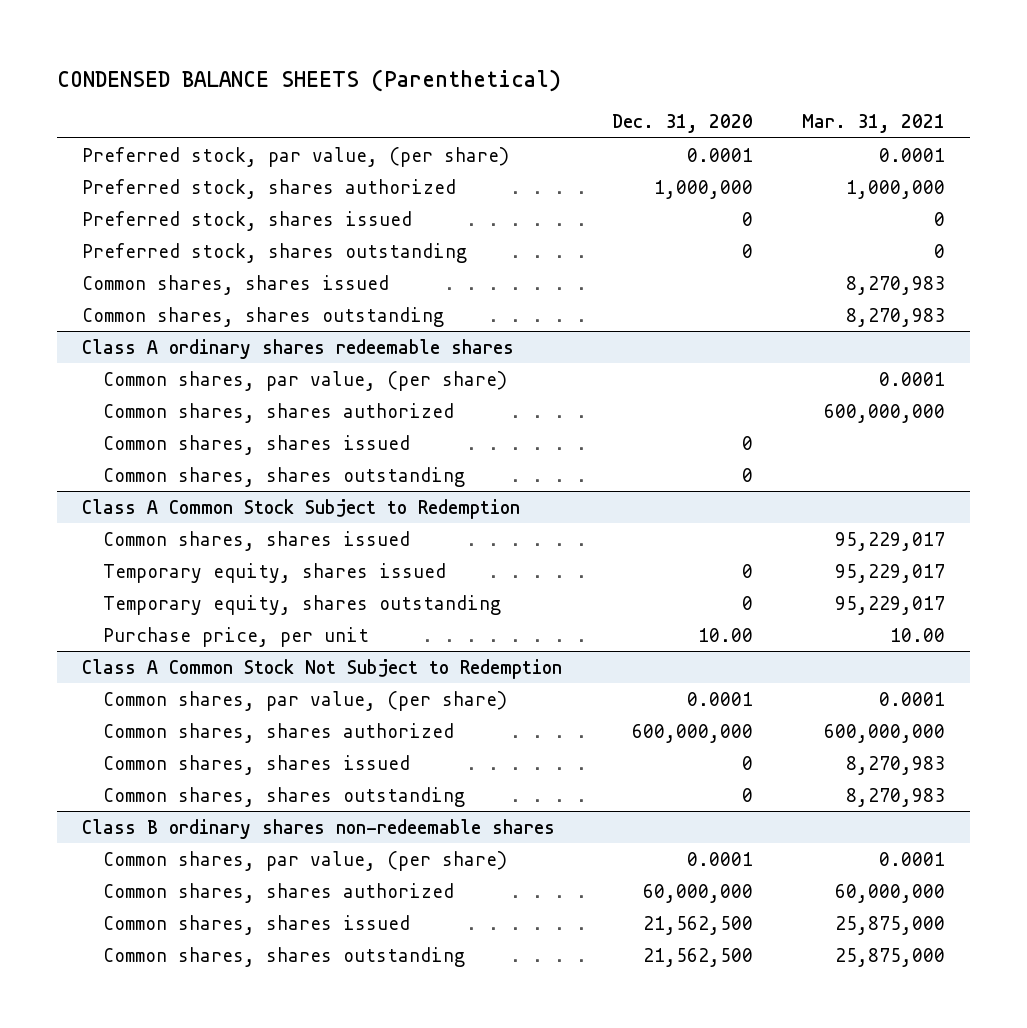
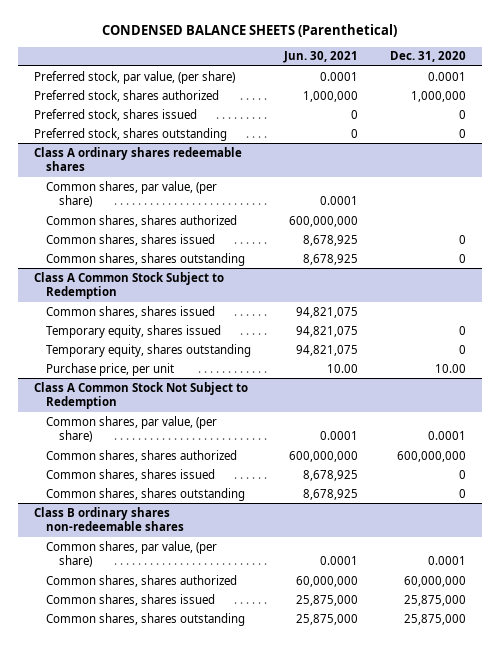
[802,114,946,134] Mar. 31, 2021 -> none
none -> [282,51,358,64] Jun. 30, 2021
[81,274,389,295] Common shares, shares issued -> none
[81,306,444,327] Common shares, shares outstanding -> none
[642,915,753,935] 21,562,500 -> [404,594,467,606] 25,875,000
[642,947,753,967] 21,562,500 -> [404,613,467,625] 25,875,000

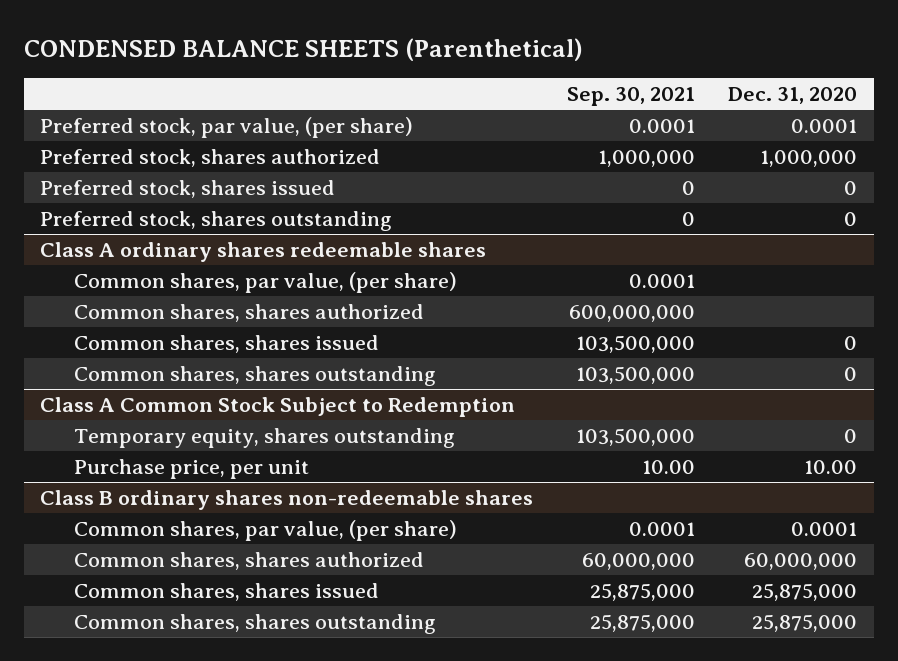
[282,51,358,64] Jun. 30, 2021 -> none
none -> [566,87,695,107] Sep. 30, 2021
[46,305,216,318] Common shares, shares issued -> none
[46,324,222,338] Temporary equity, shares issued -> none
[33,381,248,410] Class A Common Stock Not Subject to Redemption -> none
[46,415,218,443] Common shares, par value, (per share) -> none
[46,449,238,462] Common shares, shares authorized -> none
[46,468,216,481] Common shares, shares issued -> none
[46,487,246,501] Common shares, shares outstanding -> none

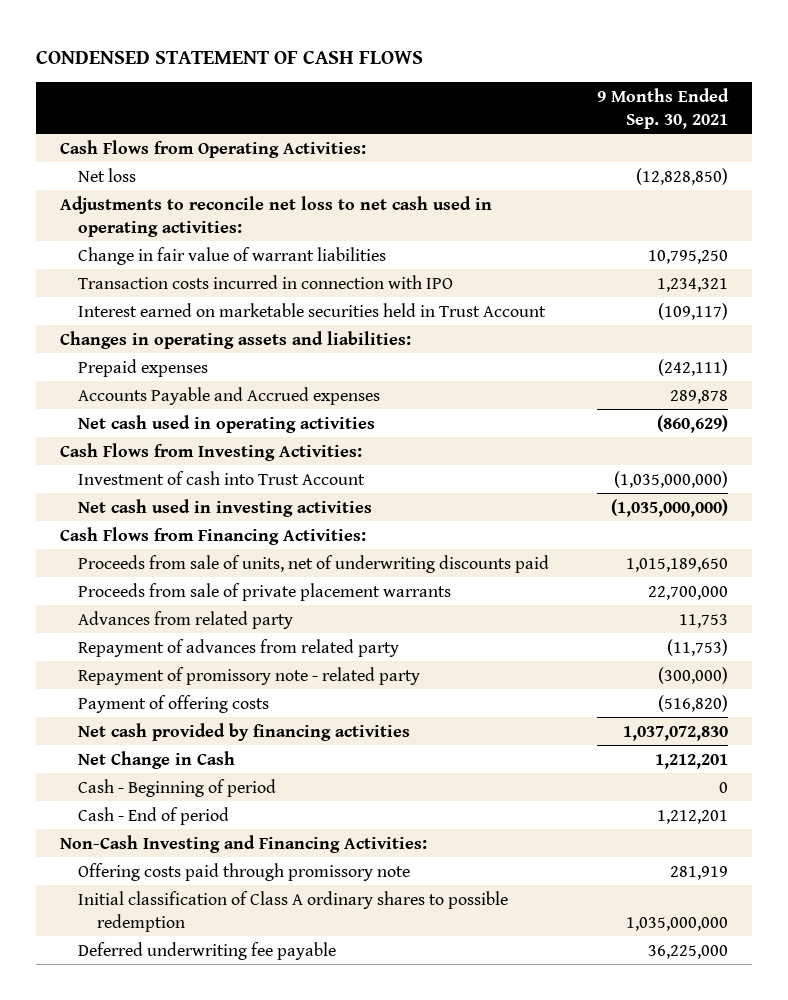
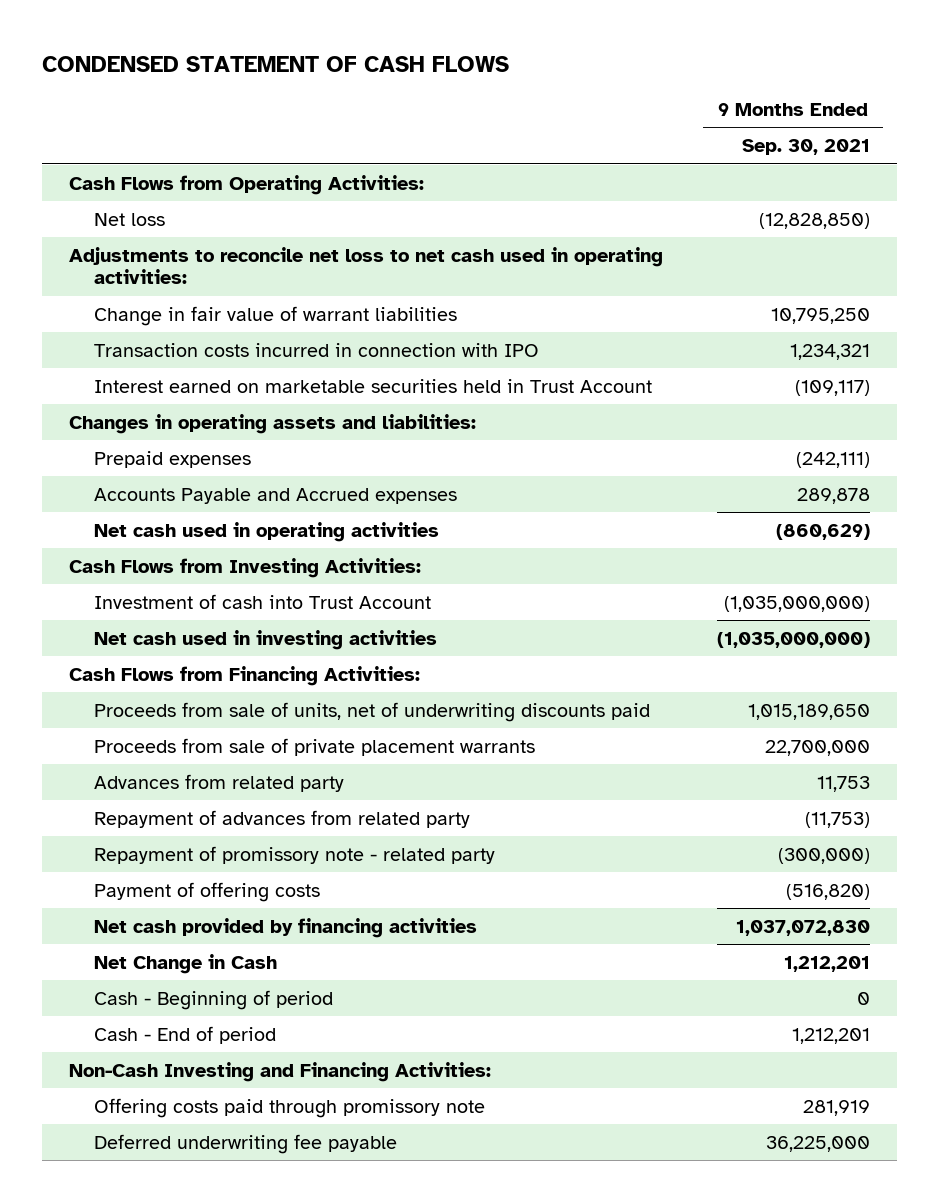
[78,890,509,932] Initial classification of Class A ordinary shares to possible redemption -> none

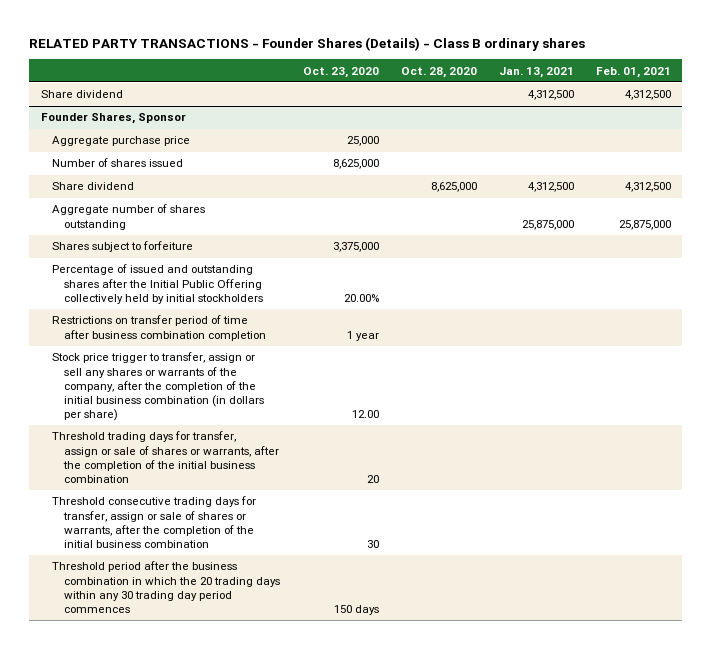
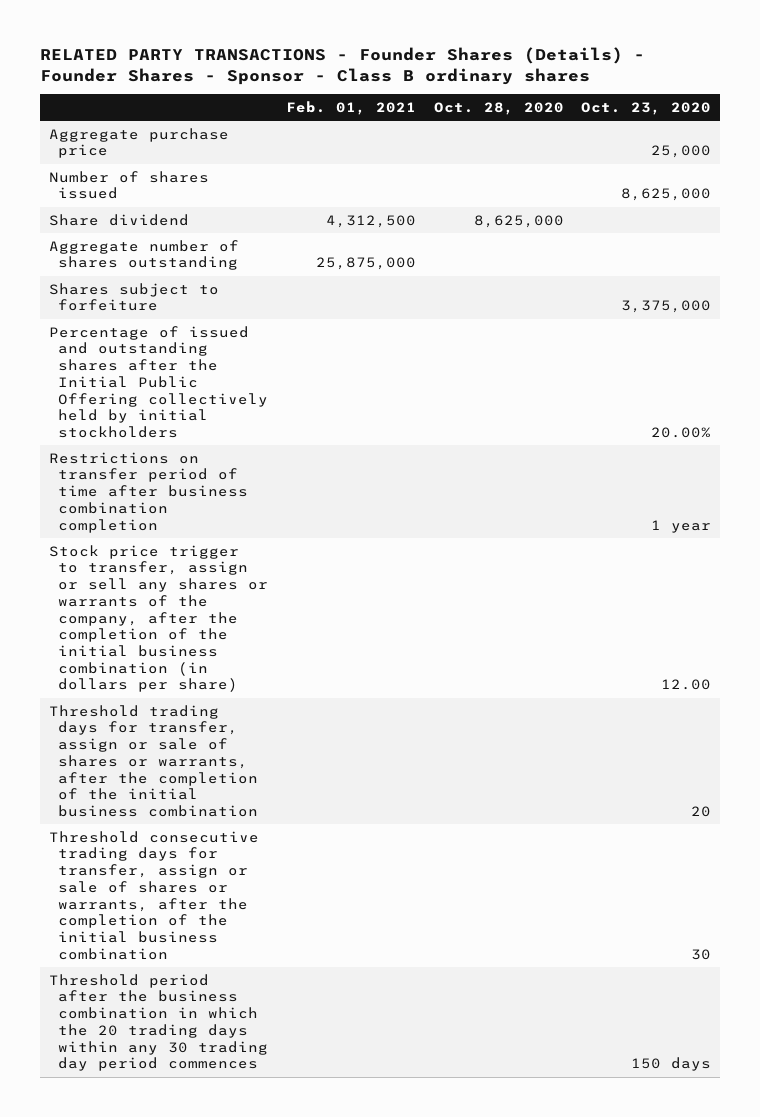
[29,36,586,51] RELATED PARTY TRANSACTIONS - Founder Shares (Details) - Class B ordinary shares -> [39,47,645,85] RELATED PARTY TRANSACTIONS - Founder Shares (Details) - Founder Shares - Sponsor - Class B ordinary shares
[498,66,574,78] Jan. 13, 2021 -> none
[40,90,123,99] Share dividend -> none
[40,113,186,125] Founder Shares, Sponsor -> none

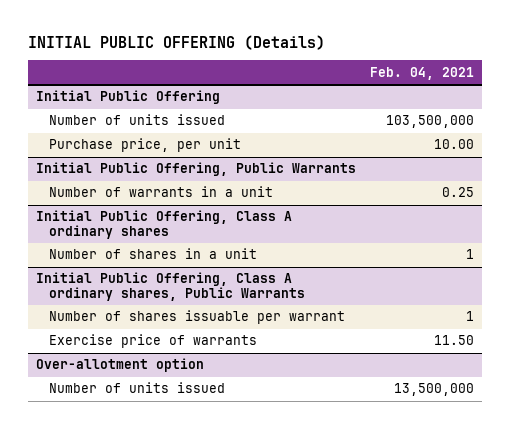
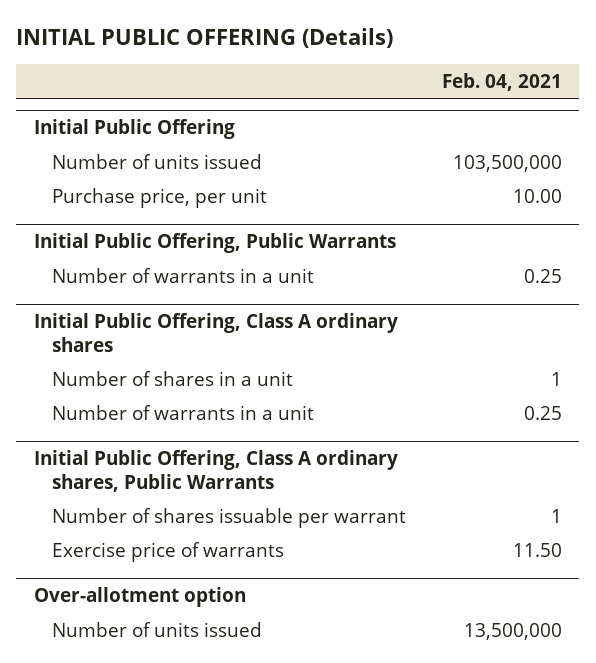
none -> [51,404,314,420] Number of warrants in a unit

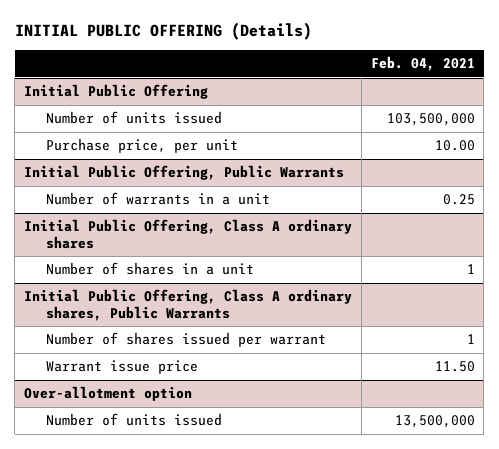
[51,404,314,420] Number of warrants in a unit -> none
[51,507,406,528] Number of shares issuable per warrant -> [46,332,327,348] Number of shares issued per warrant
[51,541,284,562] Exercise price of warrants -> [46,360,199,375] Warrant issue price

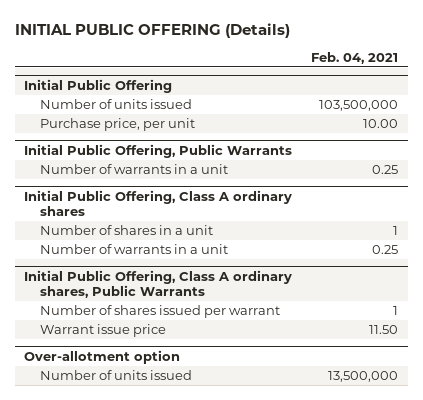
none -> [39,243,228,254] Number of warrants in a unit

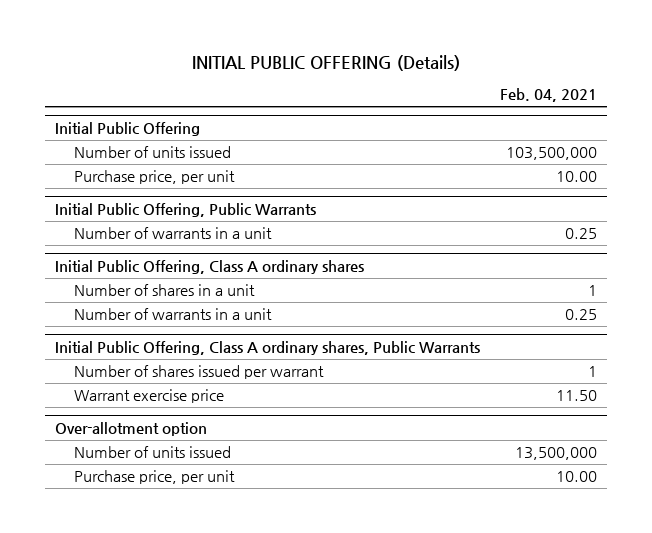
[39,323,166,337] Warrant issue price -> [74,389,225,404] Warrant exercise price
none -> [74,470,236,485] Purchase price, per unit

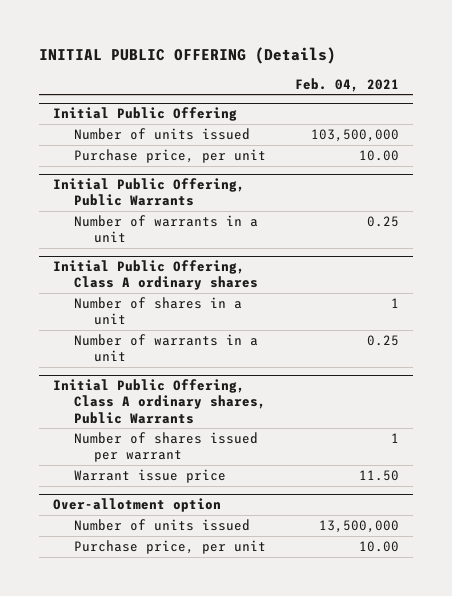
[74,389,225,404] Warrant exercise price -> [73,469,226,484] Warrant issue price

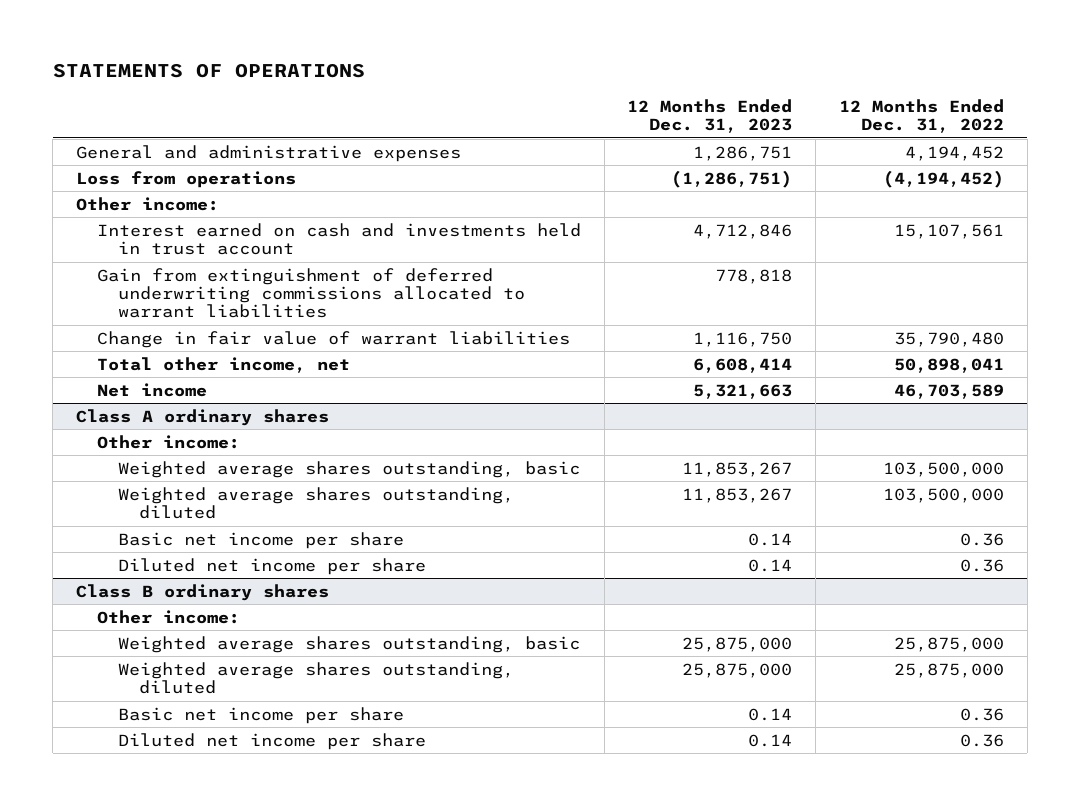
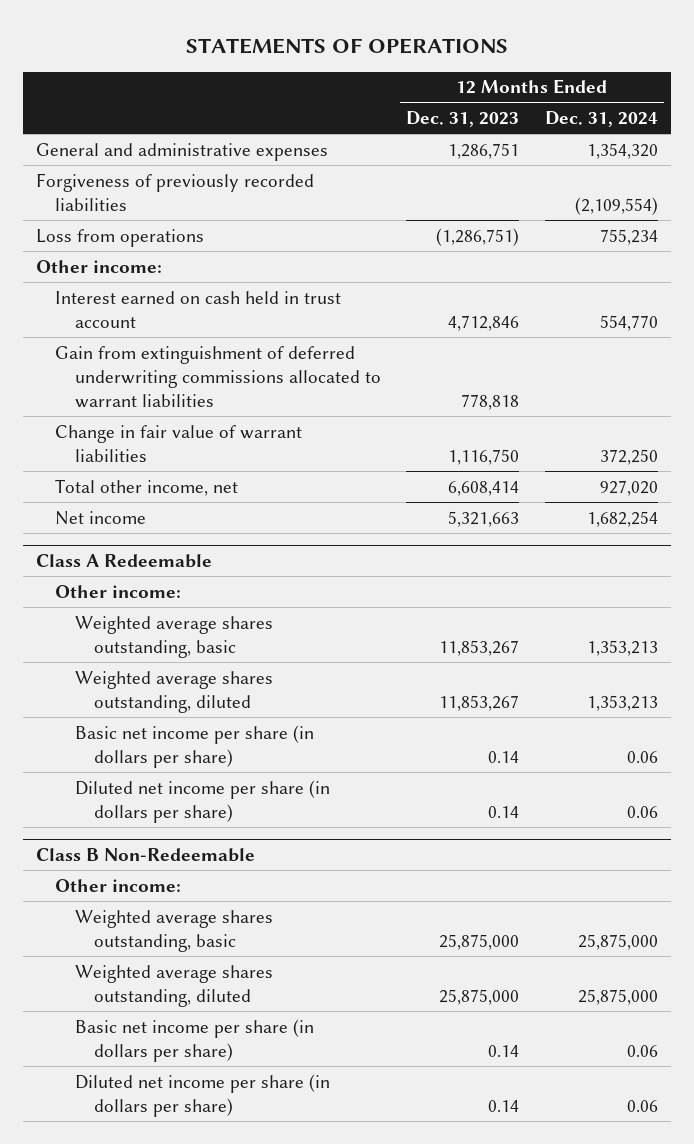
[839,98,1005,134] 12 Months Ended Dec. 31, 2022 -> none
none -> [545,110,659,127] Dec. 31, 2024
none -> [35,172,314,211] Forgiveness of previously recorded liabilities
[96,222,581,256] Interest earned on cash and investments held in trust account -> [55,290,342,328] Interest earned on cash held in trust account
[75,408,329,426] Class A ordinary shares -> none
none -> [35,553,212,568] Class A Redeemable
[75,583,329,601] Class B ordinary shares -> none
[117,531,404,549] Basic net income per share -> [74,724,314,768] Basic net income per share (in dollars per share)
[117,557,426,575] Diluted net income per share -> [74,779,330,823] Diluted net income per share (in dollars per share)
none -> [35,847,255,862] Class B Non-Redeemable
[117,706,404,724] Basic net income per share -> [74,1018,314,1062] Basic net income per share (in dollars per share)
[117,732,426,750] Diluted net income per share -> [74,1073,330,1117] Diluted net income per share (in dollars per share)

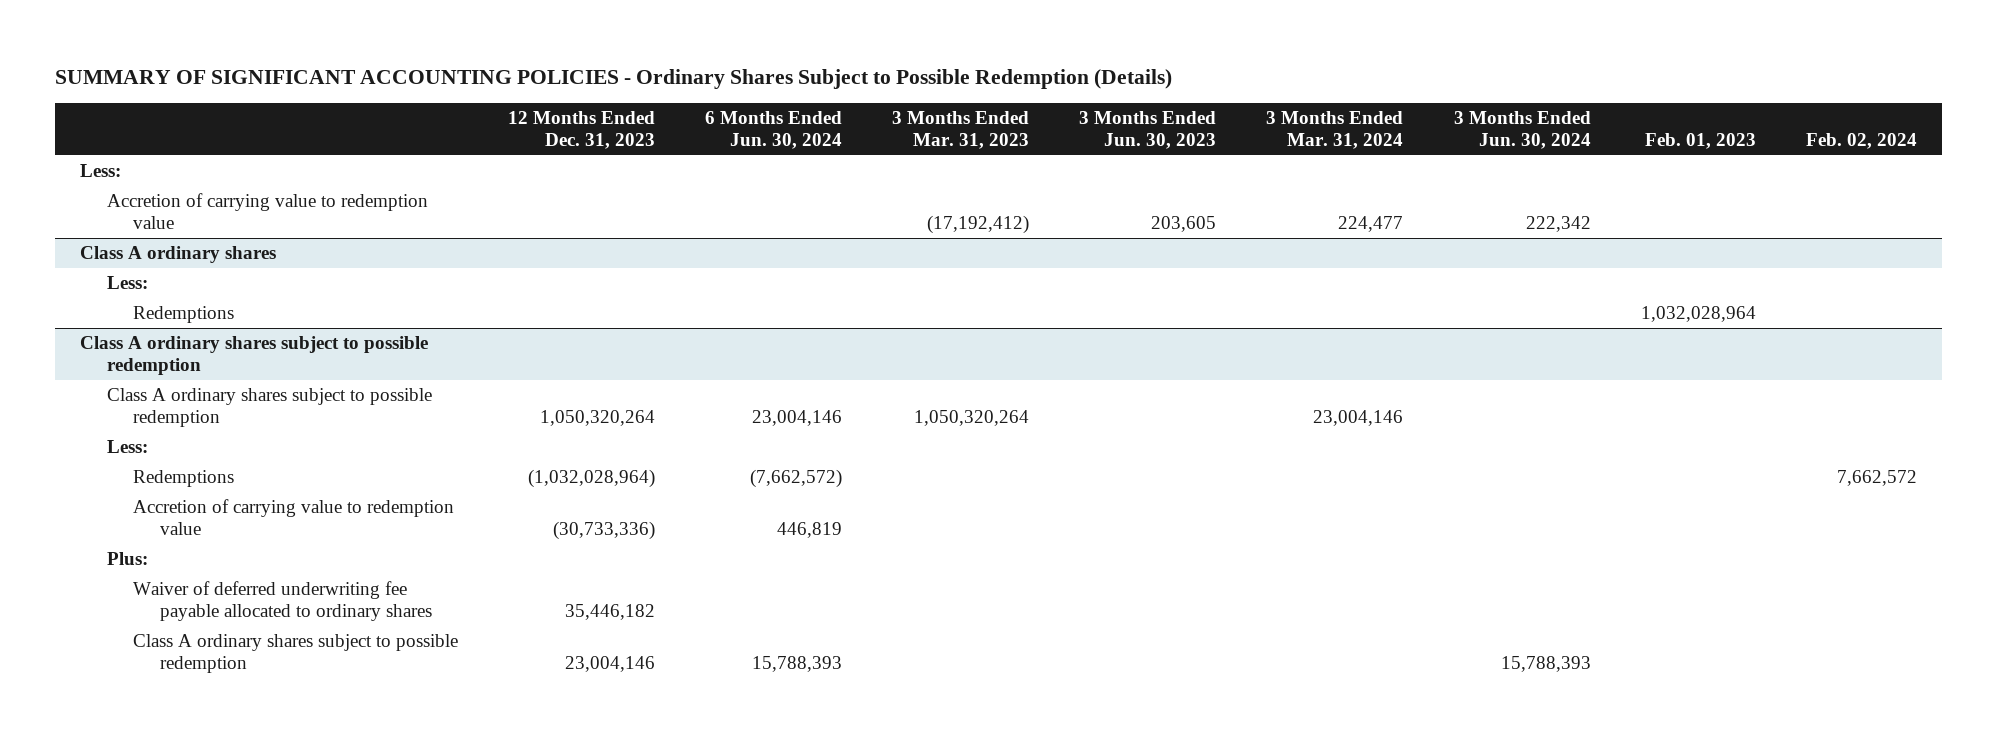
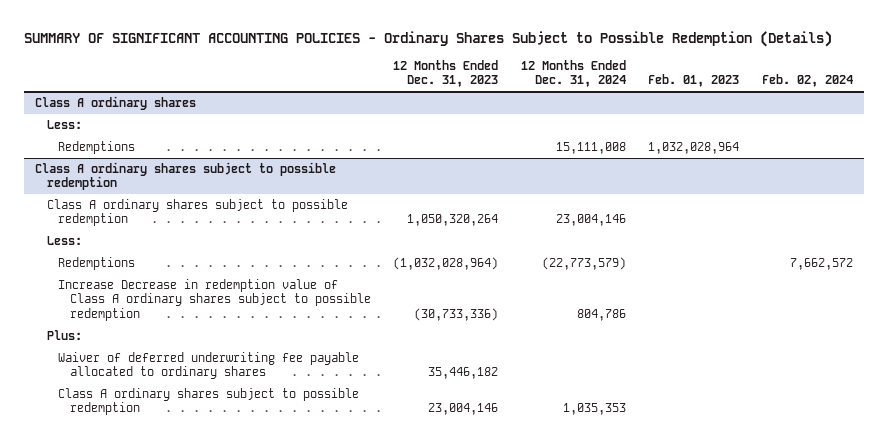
[705,110,843,149] 6 Months Ended Jun. 30, 2024 -> none
[892,110,1030,149] 3 Months Ended Mar. 31, 2023 -> none
[1079,110,1217,149] 3 Months Ended Jun. 30, 2023 -> none
[1266,110,1404,149] 3 Months Ended Mar. 31, 2024 -> none
[1453,110,1591,149] 3 Months Ended Jun. 30, 2024 -> none
none -> [520,59,626,88] 12 Months Ended Dec. 31, 2024
[80,163,122,177] Less: -> none
[106,192,428,230] Accretion of carrying value to redemption value -> none
[133,498,455,536] Accretion of carrying value to redemption value -> [58,278,371,321] Increase Decrease in redemption value of Class A ordinary shares subject to possible redemption

